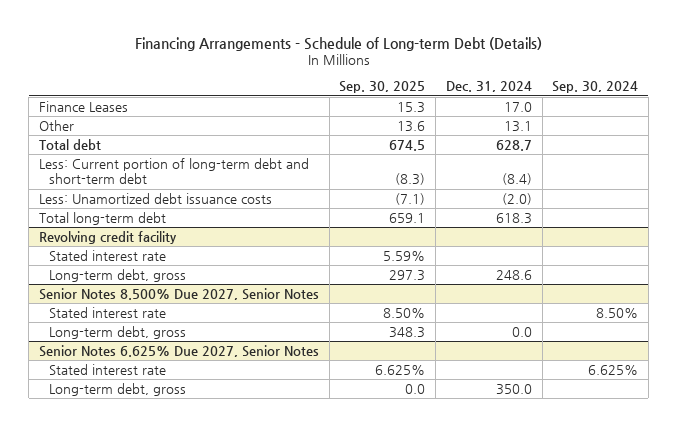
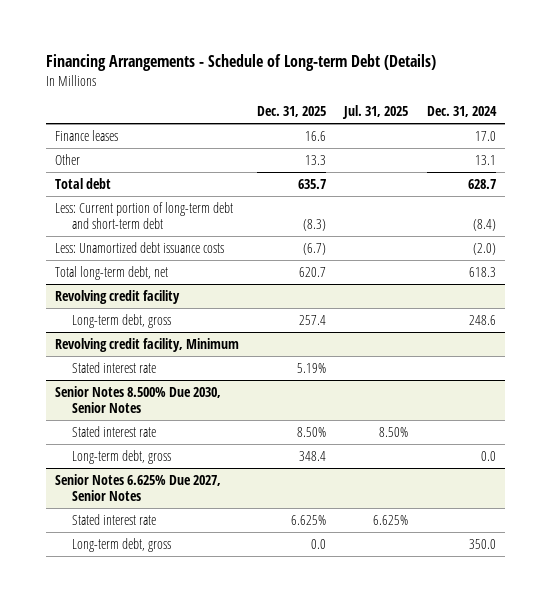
[339,81,426,94] Sep. 30, 2025 -> none
[552,81,639,94] Sep. 30, 2024 -> none
none -> [257,106,327,118] Dec. 31, 2025
none -> [342,105,409,120] Jul. 31, 2025
[38,100,128,112] Finance Leases -> [54,129,118,141] Finance leases
[38,211,166,225] Total long-term debt -> [54,265,168,280] Total long-term debt, net
[48,249,166,261] Stated interest rate -> none
[38,287,319,300] Senior Notes 8.500% Due 2027, Senior Notes -> none
none -> [54,337,239,352] Revolving credit facility, Minimum
none -> [54,385,221,414] Senior Notes 8.500% Due 2030, Senior Notes
none -> [72,425,157,437] Stated interest rate

